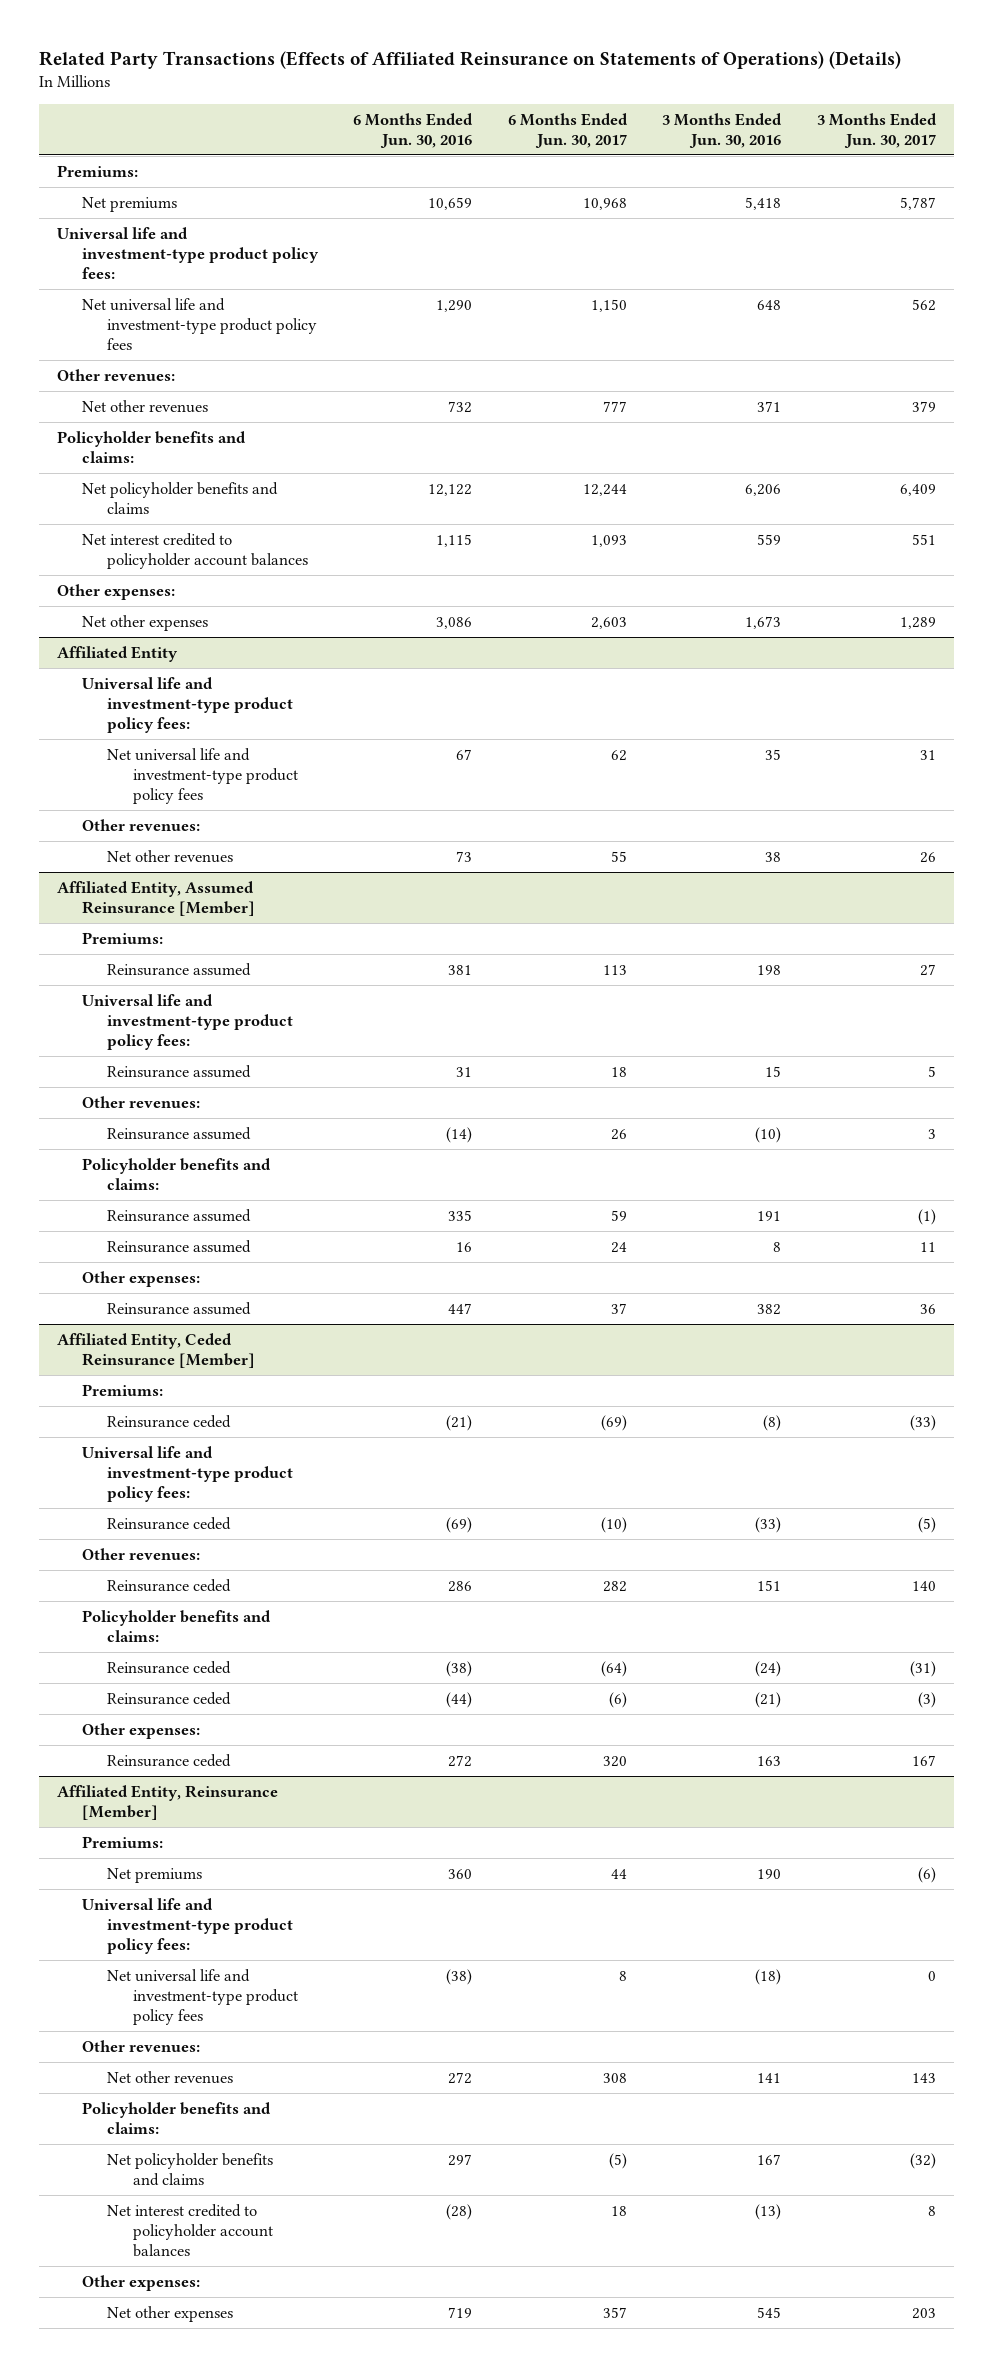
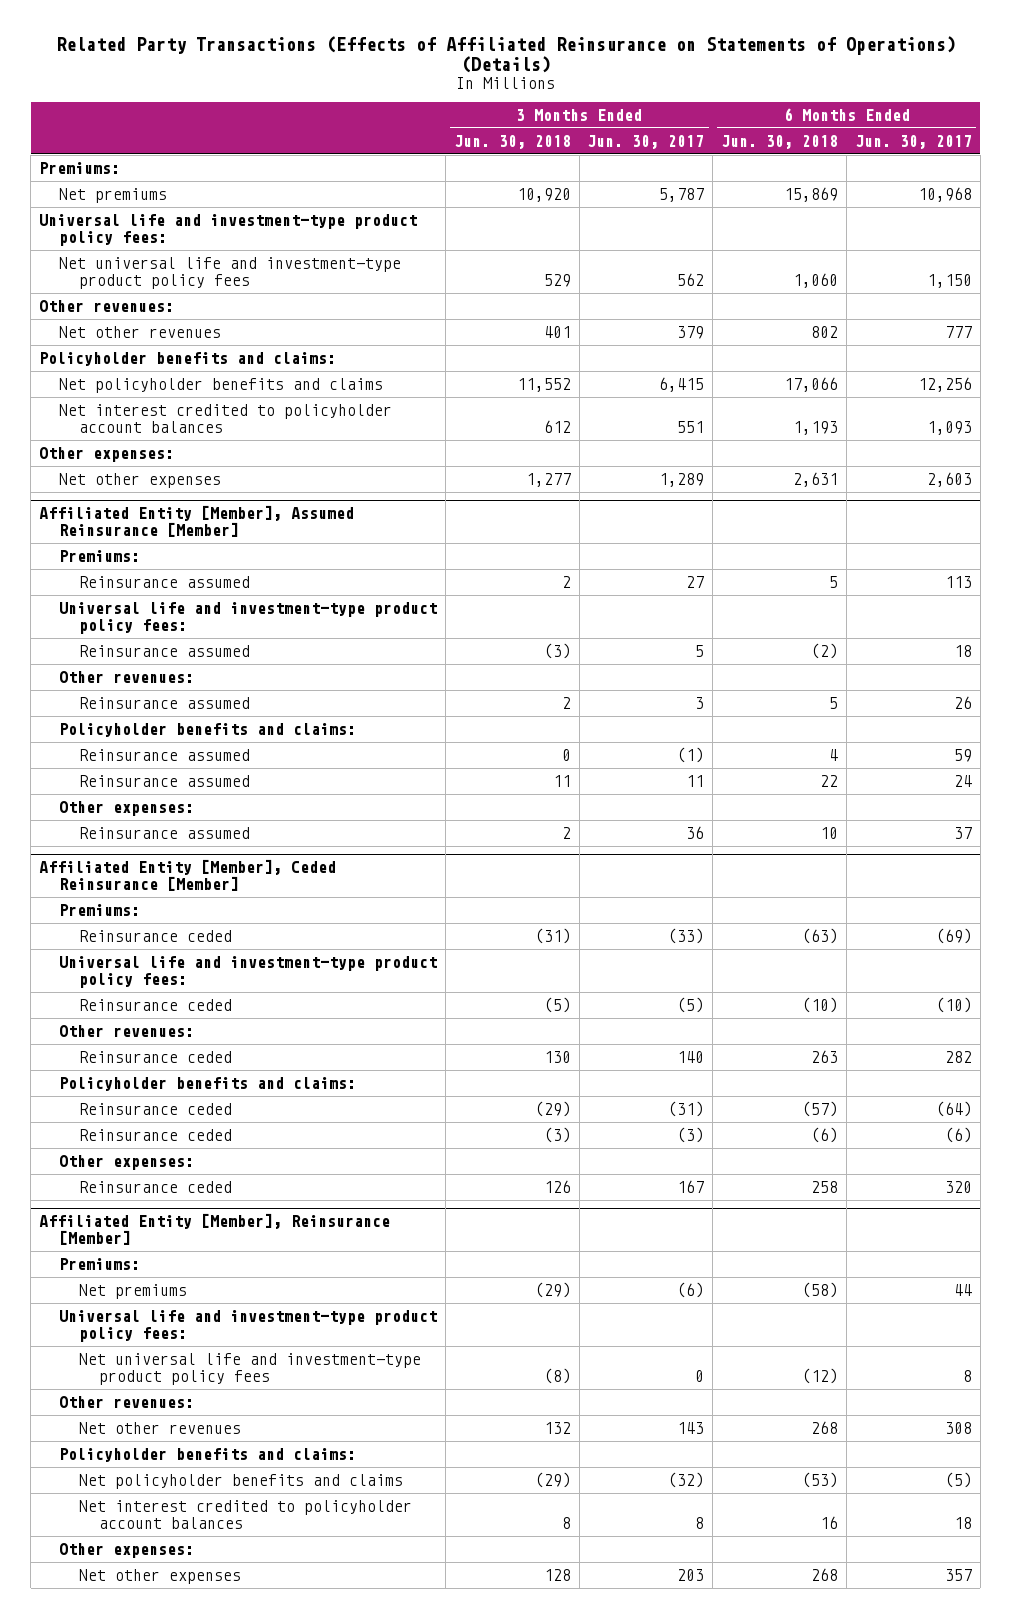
[353,112,474,148] 6 Months Ended Jun. 30, 2016 -> none
[662,112,783,148] 3 Months Ended Jun. 30, 2016 -> none
none -> [453,134,571,149] Jun. 30, 2018
none -> [721,134,839,149] Jun. 30, 2018
[582,484,627,497] 12,244 -> [918,377,973,393] 12,256
[899,484,936,497] 6,409 -> [659,377,705,393] 6,415
[56,646,178,663] Affiliated Entity -> none
[81,677,294,733] Universal life and investment-type product policy fees: -> none
[107,748,298,804] Net universal life and investment-type product policy fees -> none
[81,819,200,832] Other revenues: -> none
[107,850,234,864] Net other revenues -> none
[56,881,255,916] Affiliated Entity, Assumed Reinsurance [Member] -> [38,505,354,537] Affiliated Entity [Member], Assumed Reinsurance [Member]
[56,1333,255,1368] Affiliated Entity, Ceded Reinsurance [Member] -> [38,859,336,891] Affiliated Entity [Member], Ceded Reinsurance [Member]
[56,1785,278,1820] Affiliated Entity, Reinsurance [Member] -> [38,1213,390,1245] Affiliated Entity [Member], Reinsurance [Member]

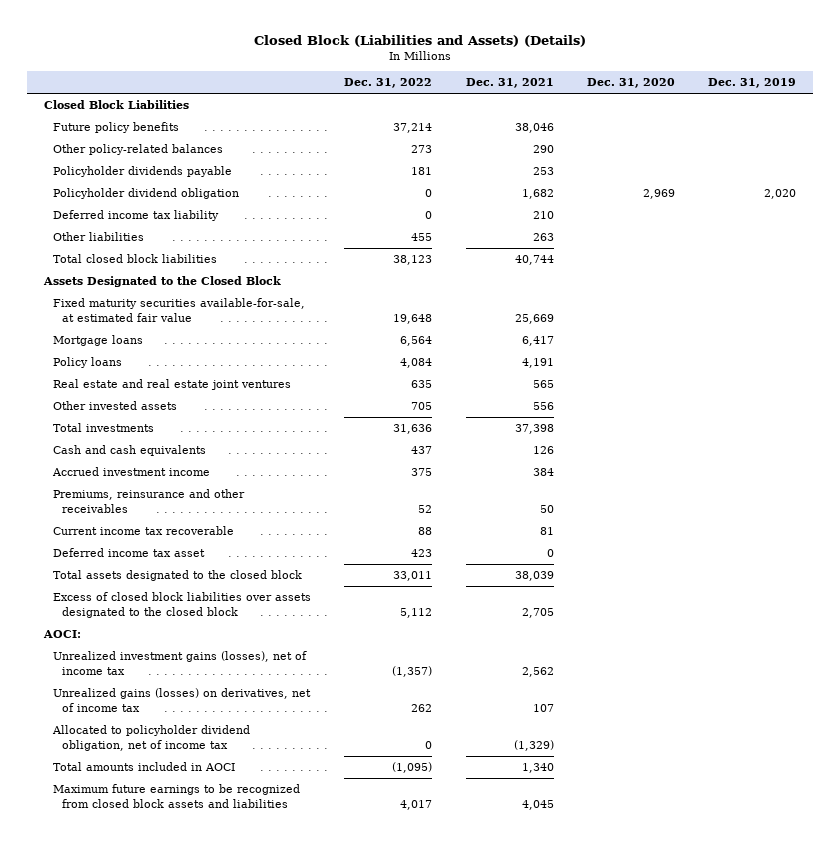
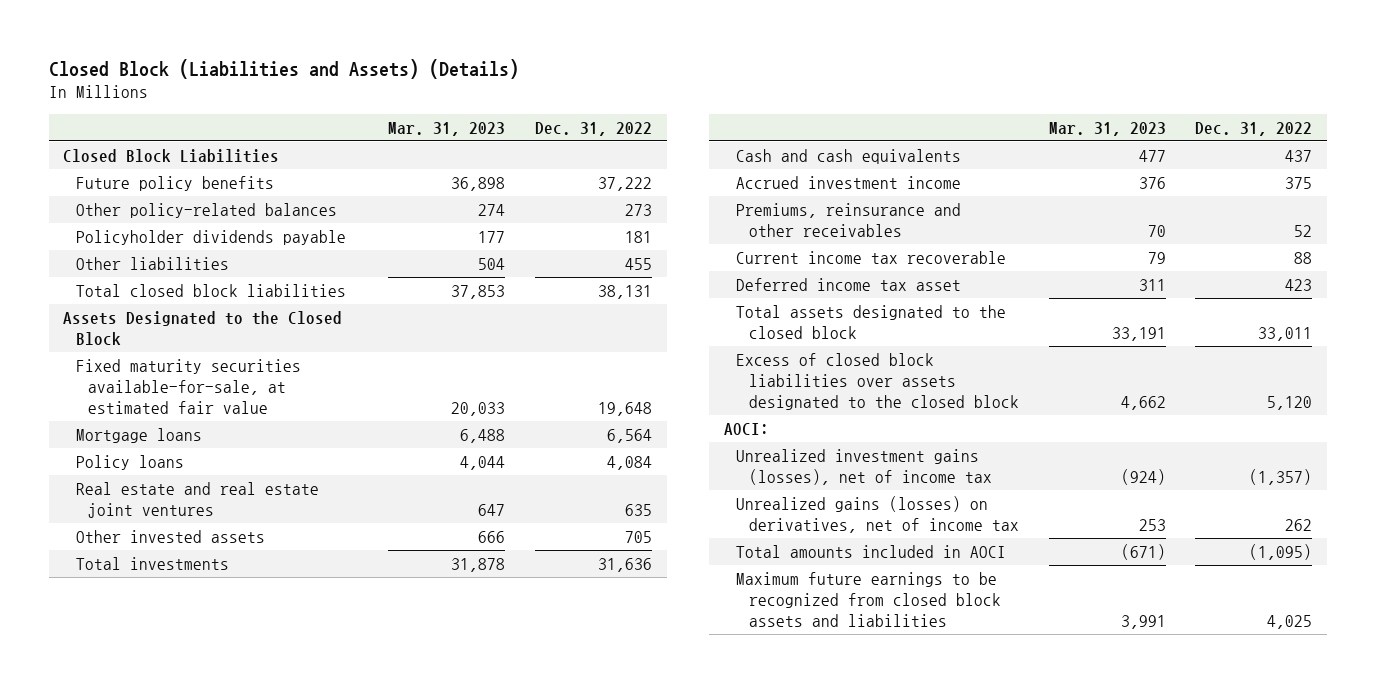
[465,78,554,89] Dec. 31, 2021 -> none
[586,78,675,89] Dec. 31, 2020 -> none
[708,78,797,89] Dec. 31, 2019 -> none
none -> [388,121,506,136] Mar. 31, 2023
[393,123,433,134] 37,214 -> [597,176,652,191] 37,222
[53,188,240,200] Policyholder dividend obligation -> none
[53,210,220,222] Deferred income tax liability -> none
[393,255,433,266] 38,123 -> [597,284,652,299] 38,131
[400,607,433,618] 5,112 -> [1267,395,1313,410] 5,120
[52,725,251,751] Allocated to policyholder dividend obligation, net of income tax -> none
[400,799,433,810] 4,017 -> [1267,614,1313,629] 4,025

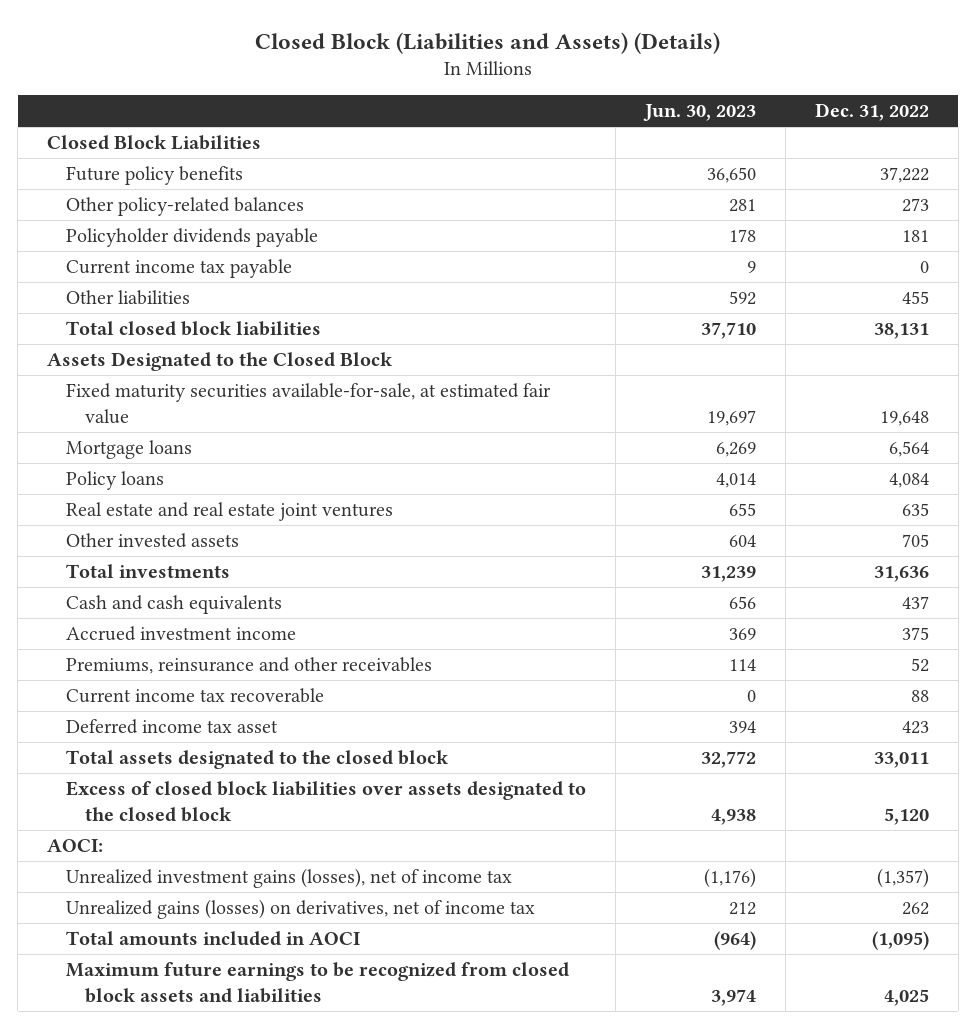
[388,121,506,136] Mar. 31, 2023 -> none
none -> [643,104,757,122] Jun. 30, 2023
none -> [66,258,293,278] Current income tax payable

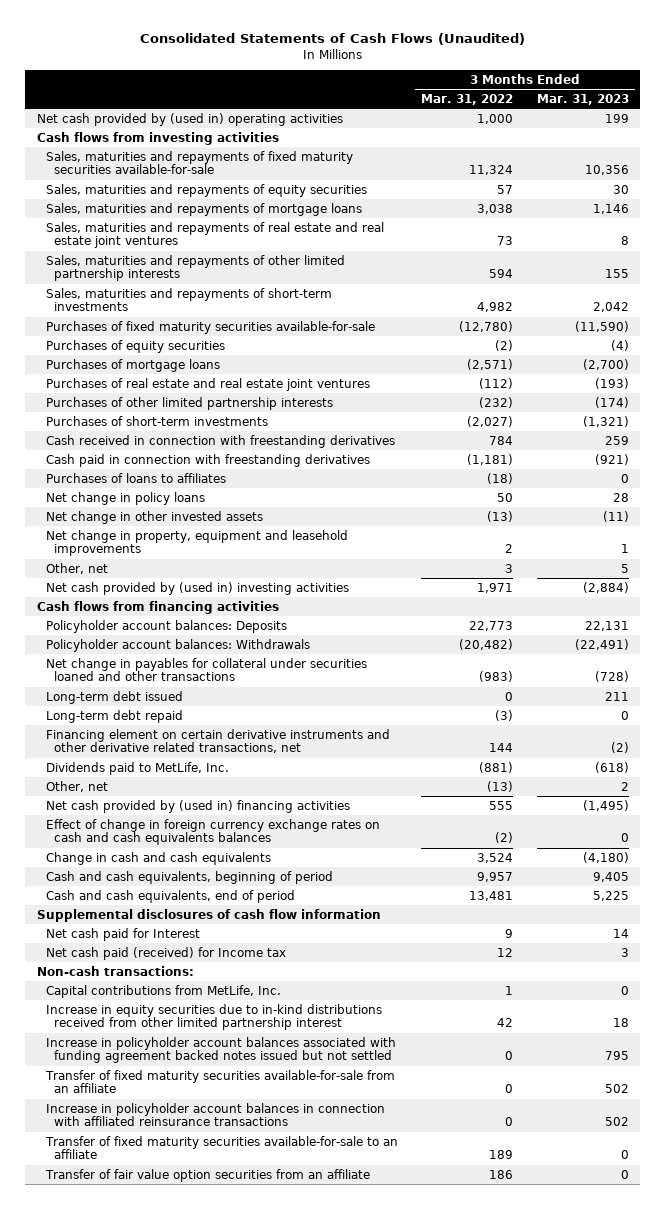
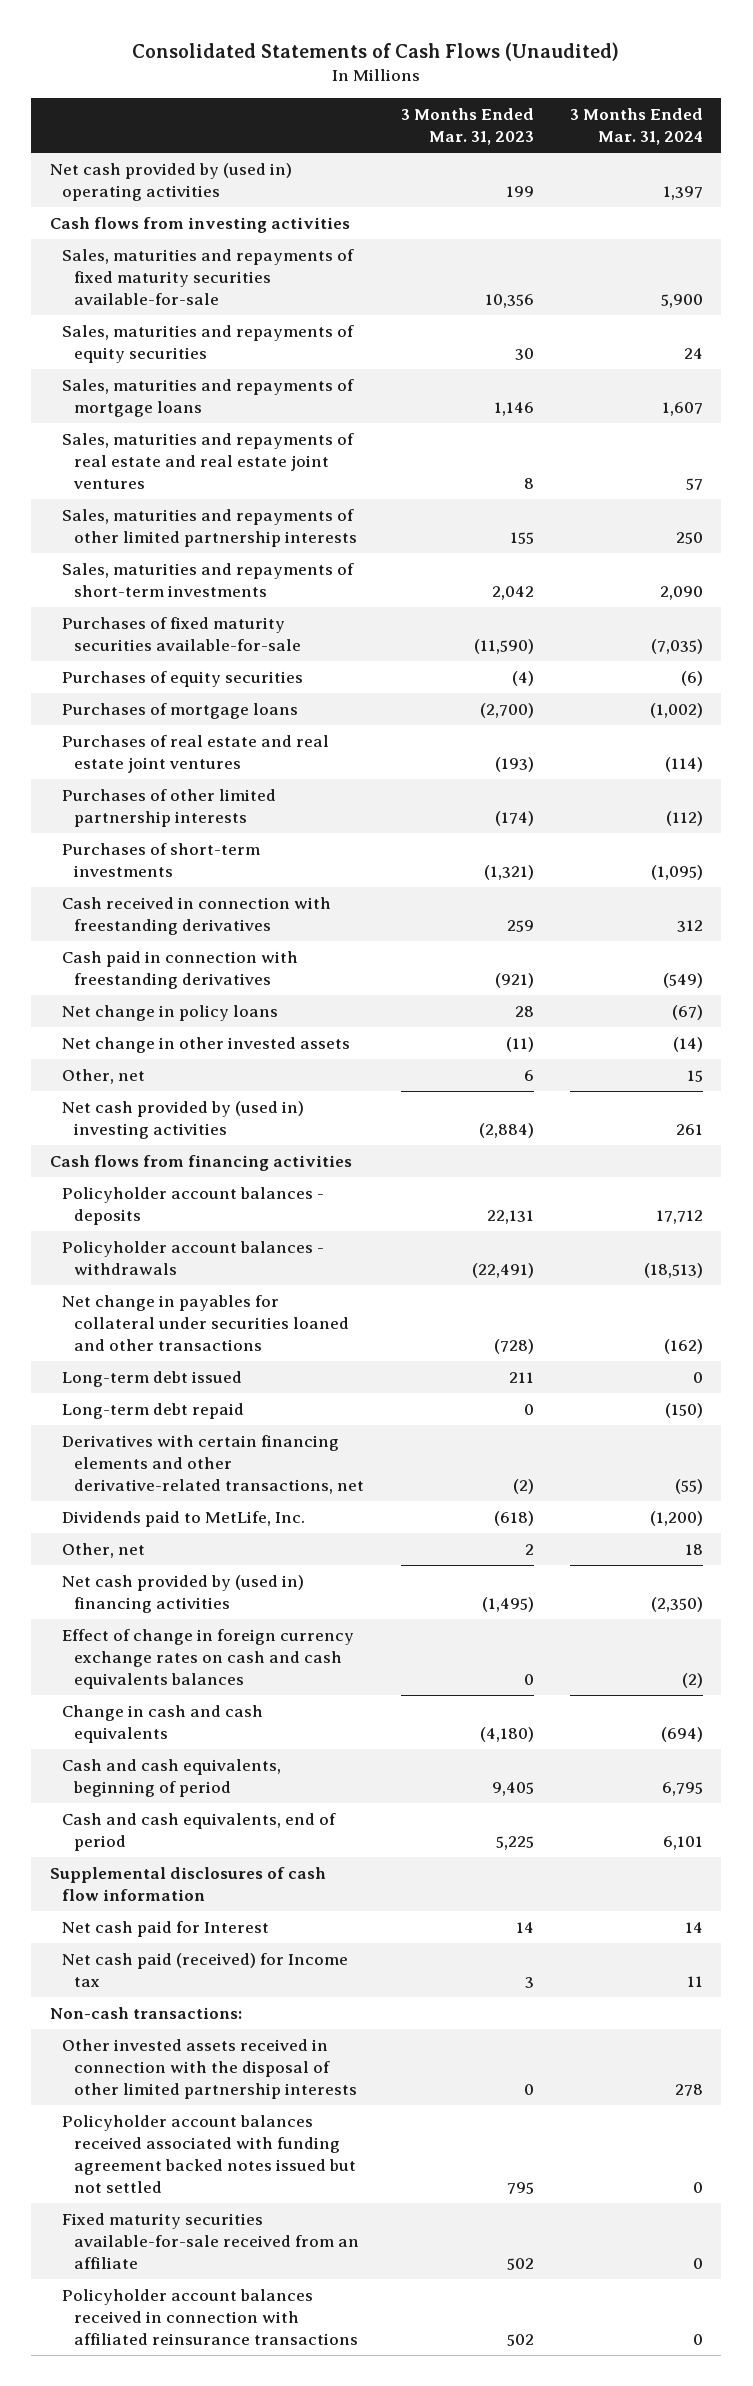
[421,93,514,105] Mar. 31, 2022 -> none
none -> [570,108,704,146] 3 Months Ended Mar. 31, 2024
[45,472,226,483] Purchases of loans to affiliates -> none
[45,529,348,557] Net change in property, equipment and leasehold improvements -> none
[620,563,629,573] 5 -> [523,1070,534,1082] 6
[45,619,287,633] Policyholder account balances: Deposits -> [61,1187,324,1225] Policyholder account balances - deposits
[45,638,310,652] Policyholder account balances: Withdrawals -> [61,1241,324,1275] Policyholder account balances - withdrawals
[45,728,390,754] Financing element on certain derivative instruments and other derivative related transactions, net -> [61,1435,365,1494] Derivatives with certain financing elements and other derivative-related transactions, net
[45,984,281,998] Capital contributions from MetLife, Inc. -> none
[45,1003,382,1031] Increase in equity securities due to in-kind distributions received from other limited partnership interest -> none
[44,1135,398,1160] Transfer of fixed maturity securities available-for-sale to an affiliate -> none
[44,1168,370,1182] Transfer of fair value option securities from an affiliate -> none
none -> [61,2039,358,2099] Other invested assets received in connection with the disposal of other limited partnership interests
[45,1036,396,1064] Increase in policyholder account balances associated with funding agreement backed notes issued but not settled -> [61,2115,357,2193] Policyholder account balances received associated with funding agreement backed notes issued but not settled
[44,1069,395,1094] Transfer of fixed maturity securities available-for-sale from an affiliate -> [61,2213,360,2269] Fixed maturity securities available-for-sale received from an affiliate
[45,1102,385,1127] Increase in policyholder account balances in connection with affiliated reinsurance transactions -> [61,2289,359,2345] Policyholder account balances received in connection with affiliated reinsurance transactions

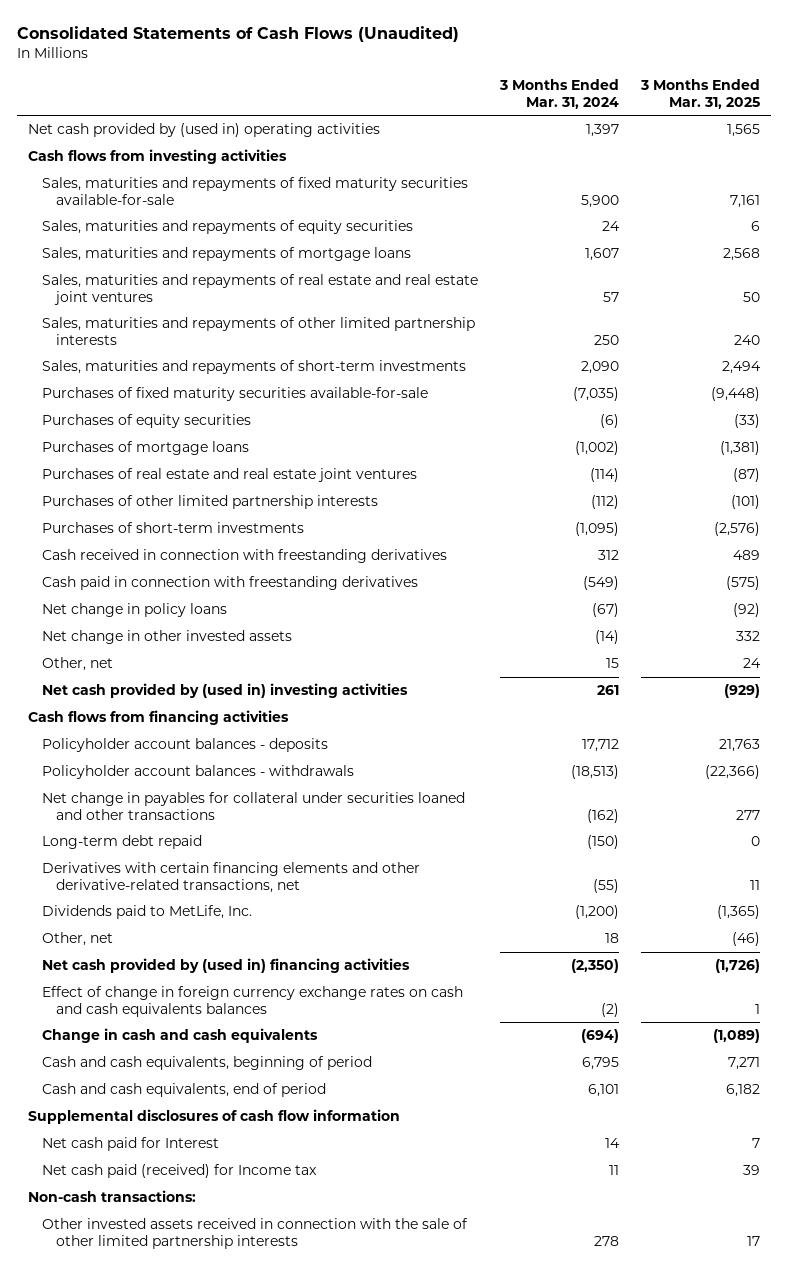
[400,108,534,146] 3 Months Ended Mar. 31, 2023 -> none
none -> [640,79,761,109] 3 Months Ended Mar. 31, 2025
[61,1371,242,1388] Long-term debt issued -> none
[61,2115,357,2193] Policyholder account balances received associated with funding agreement backed notes issued but not settled -> none
[61,2213,360,2269] Fixed maturity securities available-for-sale received from an affiliate -> none
[61,2289,359,2345] Policyholder account balances received in connection with affiliated reinsurance transactions -> none
[61,2039,358,2099] Other invested assets received in connection with the disposal of other limited partnership interests -> [42,1218,469,1249] Other invested assets received in connection with the sale of other limited partnership interests

